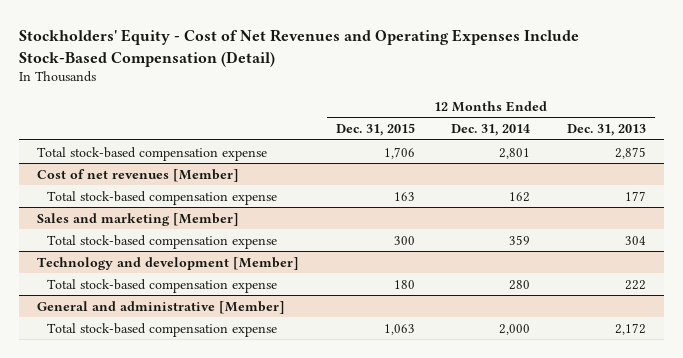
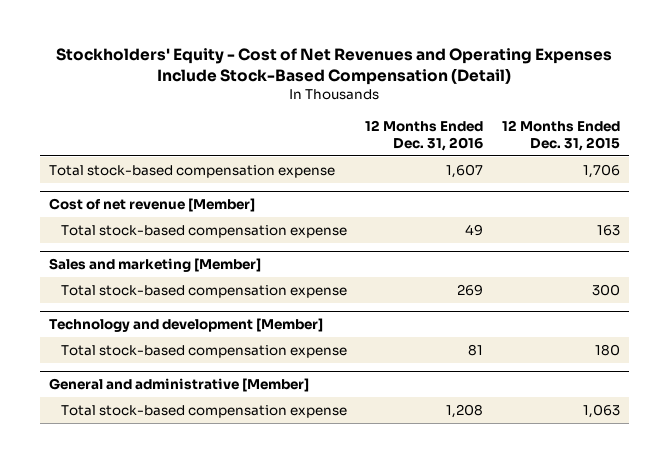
[451,124,531,137] Dec. 31, 2014 -> none
[566,124,646,137] Dec. 31, 2013 -> none
none -> [365,119,484,151] 12 Months Ended Dec. 31, 2016
[37,168,240,182] Cost of net revenues [Member] -> [48,198,255,213] Cost of net revenue [Member]

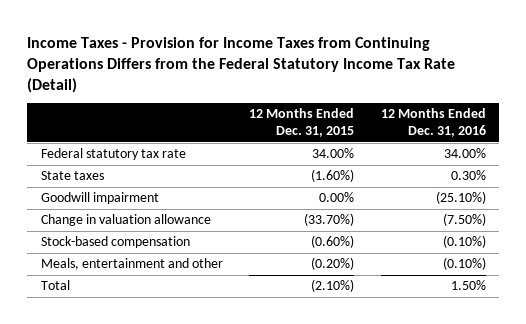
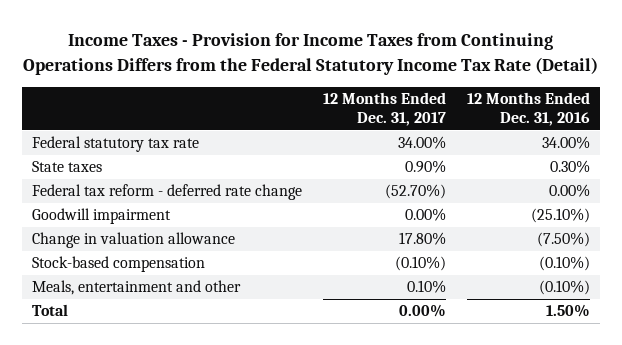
[249,108,355,138] 12 Months Ended Dec. 31, 2015 -> none
none -> [322,91,446,127] 12 Months Ended Dec. 31, 2017
none -> [32,184,303,201] Federal tax reform - deferred rate change

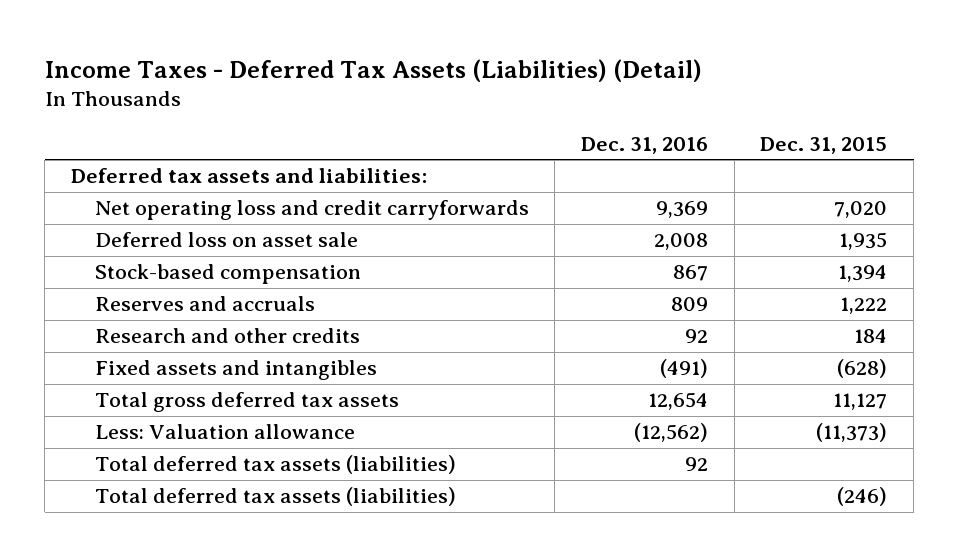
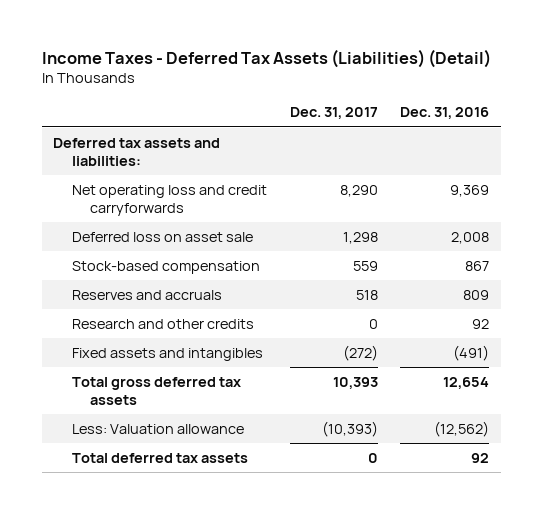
[760,136,888,154] Dec. 31, 2015 -> none
none -> [289,107,378,120] Dec. 31, 2017
[94,487,456,507] Total deferred tax assets (liabilities) -> none
[94,455,456,475] Total deferred tax assets (liabilities) -> [71,452,248,463] Total deferred tax assets

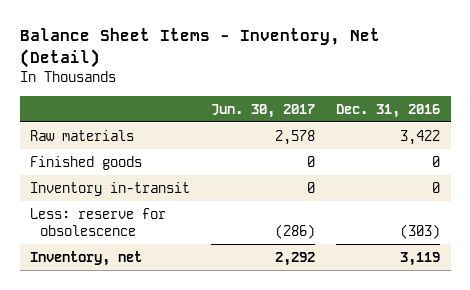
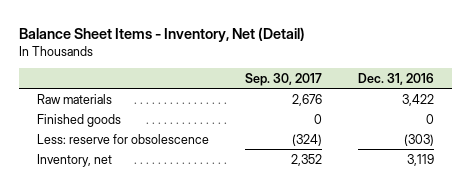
[211,103,316,118] Jun. 30, 2017 -> none
none -> [244,72,322,86] Sep. 30, 2017
[30,181,191,196] Inventory in-transit -> none

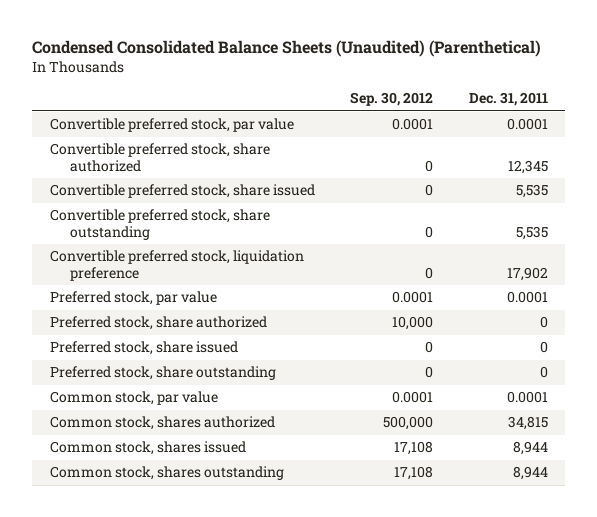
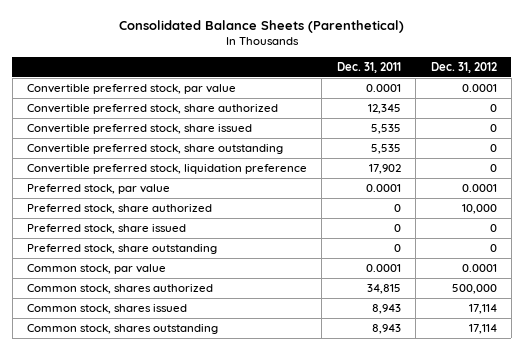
[31,40,541,58] Condensed Consolidated Balance Sheets (Unaudited) (Parenthetical) -> [118,19,404,33] Consolidated Balance Sheets (Parenthetical)
[350,92,434,107] Sep. 30, 2012 -> none
none -> [430,61,497,73] Dec. 31, 2012
[512,441,548,456] 8,944 -> [371,304,401,315] 8,943
[512,466,548,481] 8,944 -> [371,324,401,335] 8,943

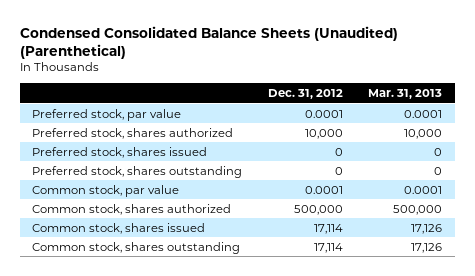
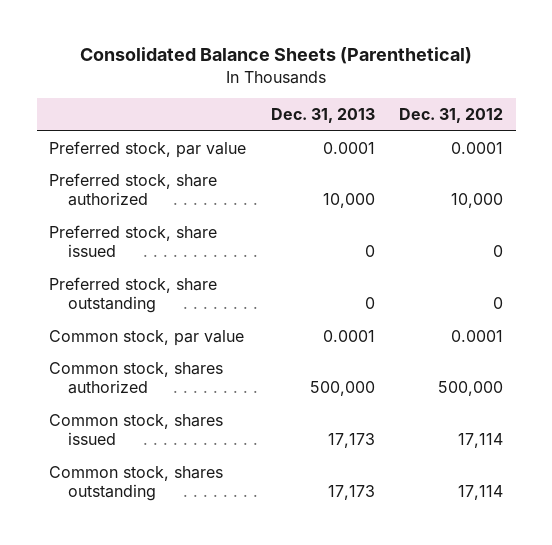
[19,25,398,59] Condensed Consolidated Balance Sheets (Unaudited) (Parenthetical) -> [80,47,473,65] Consolidated Balance Sheets (Parenthetical)
[368,88,443,99] Mar. 31, 2013 -> none
none -> [270,108,375,124] Dec. 31, 2013
[32,127,234,139] Preferred stock, shares authorized -> [49,172,218,207] Preferred stock, share authorized
[32,146,208,158] Preferred stock, shares issued -> [49,224,218,258] Preferred stock, share issued
[32,165,243,178] Preferred stock, shares outstanding -> [49,276,218,314] Preferred stock, share outstanding

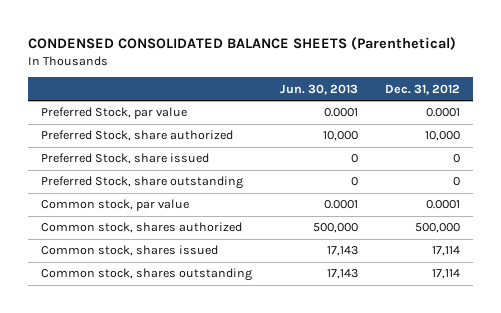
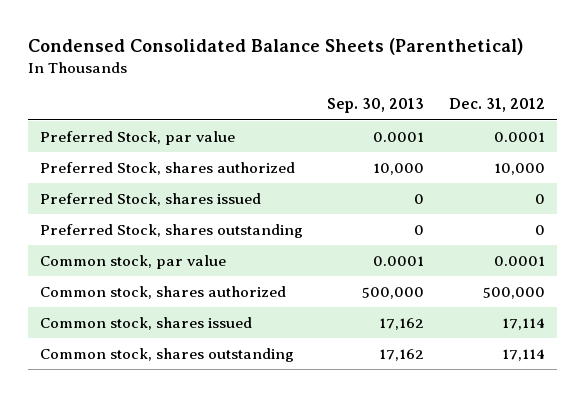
[27,36,456,50] CONDENSED CONSOLIDATED BALANCE SHEETS (Parenthetical) -> [27,37,523,55] Condensed Consolidated Balance Sheets (Parenthetical)
[279,83,358,95] Jun. 30, 2013 -> none
none -> [327,98,425,114] Sep. 30, 2013
[41,130,234,142] Preferred Stock, share authorized -> [40,162,296,176] Preferred Stock, shares authorized
[41,153,210,165] Preferred Stock, share issued -> [40,193,262,207] Preferred Stock, shares issued
[41,176,244,190] Preferred Stock, share outstanding -> [40,224,304,239] Preferred Stock, shares outstanding

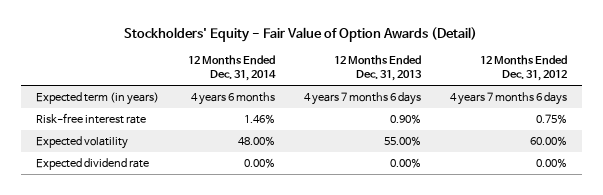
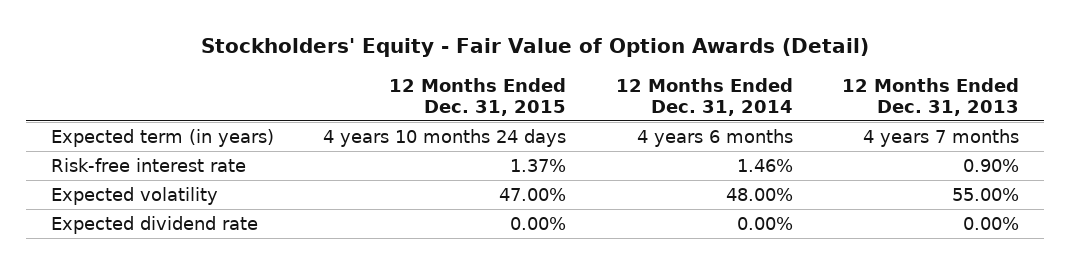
[480,55,568,82] 12 Months Ended Dec. 31, 2012 -> none
none -> [389,77,567,116] 12 Months Ended Dec. 31, 2015
[303,91,421,105] 4 years 7 months 6 days -> [863,128,1020,147] 4 years 7 months

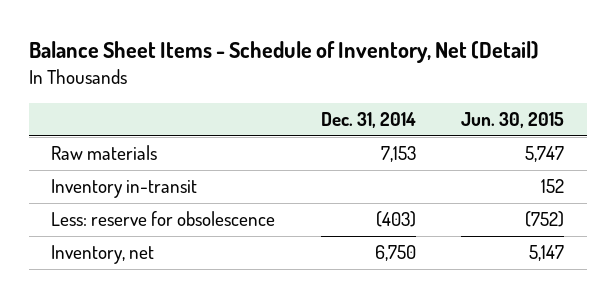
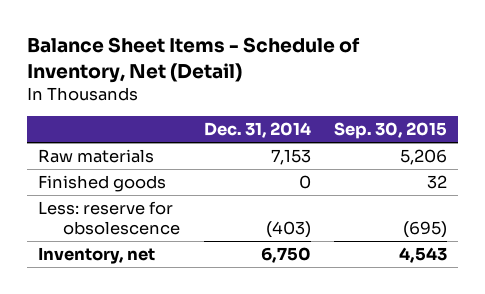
[461,112,565,129] Jun. 30, 2015 -> none
none -> [333,122,447,140] Sep. 30, 2015
[51,179,198,199] Inventory in-transit -> none
none -> [38,175,167,193] Finished goods

